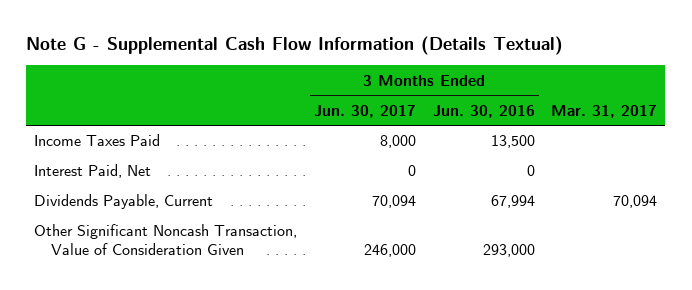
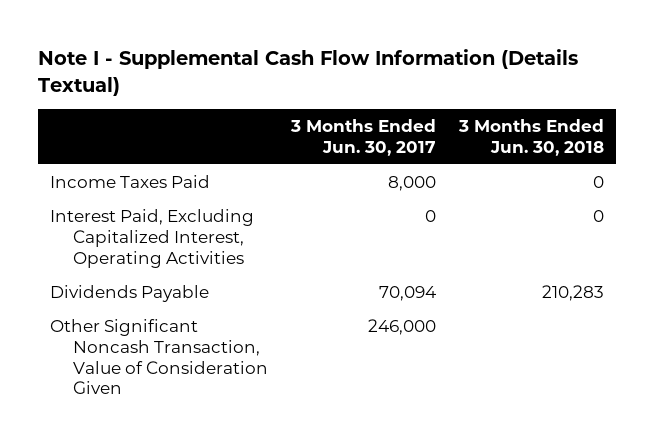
[26,36,564,56] Note G - Supplemental Cash Flow Information (Details Textual) -> [38,49,579,96] Note I - Supplemental Cash Flow Information (Details Textual)
[432,104,535,118] Jun. 30, 2016 -> none
[551,104,658,118] Mar. 31, 2017 -> none
none -> [458,118,605,156] 3 Months Ended Jun. 30, 2018
[34,164,152,179] Interest Paid, Net -> [49,209,254,268] Interest Paid, Excluding Capitalized Interest, Operating Activities
[34,194,214,210] Dividends Payable, Current -> [49,285,209,303] Dividends Payable

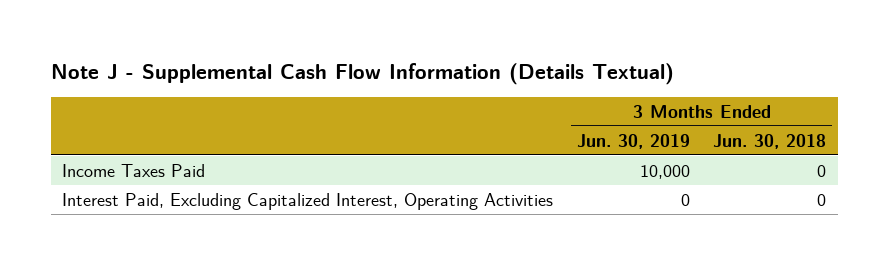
[38,49,579,96] Note I - Supplemental Cash Flow Information (Details Textual) -> [50,62,674,85] Note J - Supplemental Cash Flow Information (Details Textual)
[290,118,437,156] 3 Months Ended Jun. 30, 2017 -> none
none -> [576,133,690,149] Jun. 30, 2019
[49,285,209,303] Dividends Payable -> none
[49,319,269,395] Other Significant Noncash Transaction, Value of Consideration Given -> none

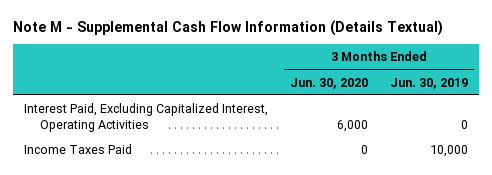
[50,62,674,85] Note J - Supplemental Cash Flow Information (Details Textual) -> [12,19,443,36] Note M - Supplemental Cash Flow Information (Details Textual)
[713,133,827,149] Jun. 30, 2018 -> none
none -> [289,77,368,89] Jun. 30, 2020
[62,163,206,177] Income Taxes Paid -> [23,144,132,155] Income Taxes Paid

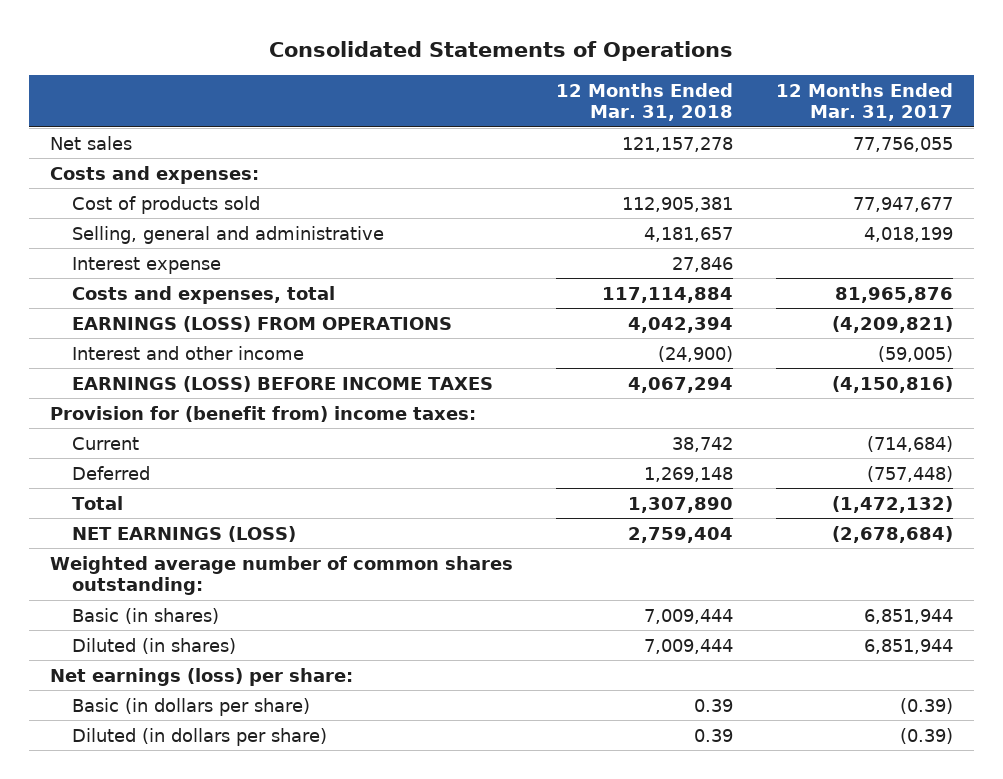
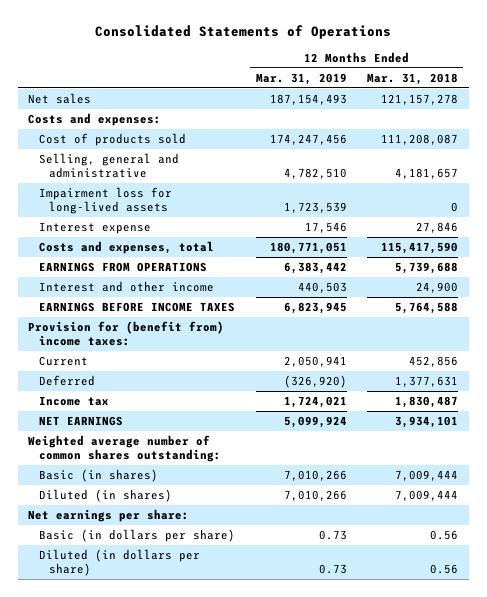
[775,82,953,122] 12 Months Ended Mar. 31, 2017 -> none
none -> [255,72,347,85] Mar. 31, 2019
[621,196,733,212] 112,905,381 -> [381,134,459,146] 111,208,087
none -> [38,187,172,214] Impairment loss for long-lived assets
[601,286,733,303] 117,114,884 -> [381,242,459,255] 115,417,590
[71,315,452,332] EARNINGS (LOSS) FROM OPERATIONS -> [38,262,207,273] EARNINGS FROM OPERATIONS
[627,316,733,333] 4,042,394 -> [395,262,459,275] 5,739,688
[657,345,733,362] (24,900) -> [416,282,459,294] 24,900
[71,375,493,392] EARNINGS (LOSS) BEFORE INCOME TAXES -> [38,302,235,313] EARNINGS BEFORE INCOME TAXES
[627,376,733,393] 4,067,294 -> [395,302,459,315] 5,764,588
[71,495,123,510] Total -> none
[671,436,733,452] 38,742 -> [409,356,459,368] 452,856
[643,466,733,482] 1,269,148 -> [395,376,459,388] 1,377,631
none -> [38,396,109,407] Income tax
[71,525,296,542] NET EARNINGS (LOSS) -> [38,416,123,427] NET EARNINGS
[627,526,733,543] 2,759,404 -> [395,416,459,429] 3,934,101
[49,667,353,686] Net earnings (loss) per share: -> [28,509,190,523] Net earnings per share:
[693,698,733,712] 0.39 -> [430,530,459,541] 0.56
[693,728,733,742] 0.39 -> [430,563,459,574] 0.56

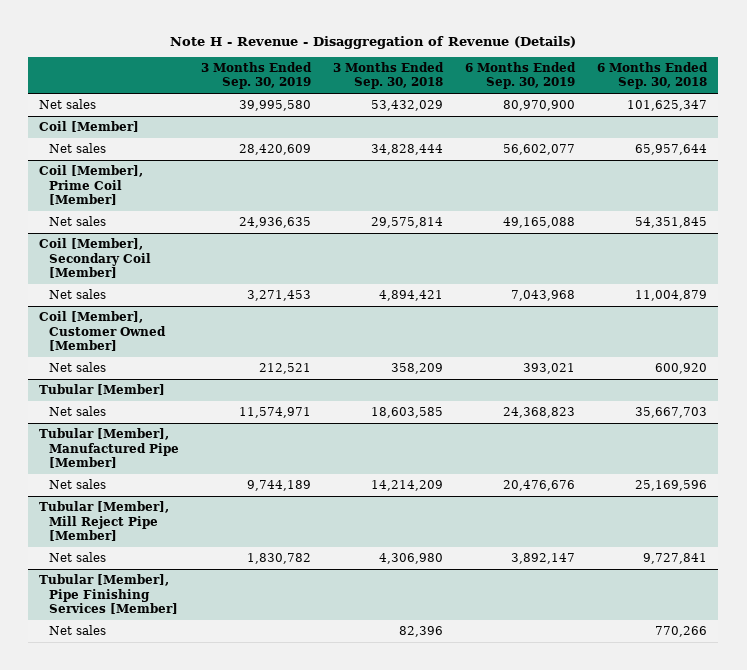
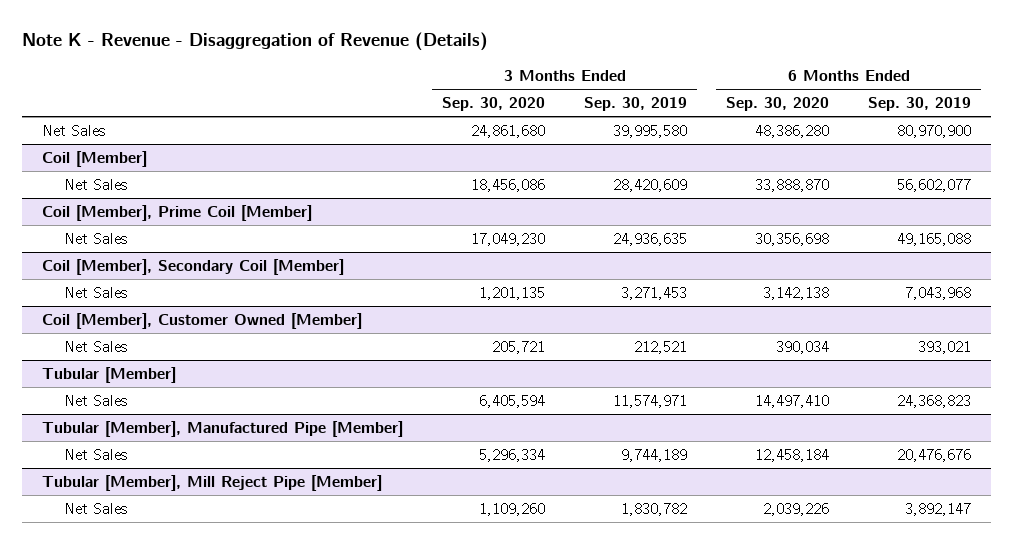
[170,35,577,49] Note H - Revenue - Disaggregation of Revenue (Details) -> [22,32,489,52] Note K - Revenue - Disaggregation of Revenue (Details)
[333,61,445,90] 3 Months Ended Sep. 30, 2018 -> none
[597,61,709,90] 6 Months Ended Sep. 30, 2018 -> none
none -> [442,97,546,112] Sep. 30, 2020
none -> [726,97,830,112] Sep. 30, 2020
[39,98,97,109] Net sales -> [42,124,106,136] Net Sales
[49,142,107,153] Net sales -> [64,178,128,190] Net Sales
[49,215,107,226] Net sales -> [64,232,128,244] Net Sales
[49,288,107,299] Net sales -> [64,286,128,298] Net Sales
[49,361,107,372] Net sales -> [64,340,128,352] Net Sales
[49,405,107,416] Net sales -> [64,394,128,406] Net Sales
[49,478,107,489] Net sales -> [64,448,128,460] Net Sales
[39,573,179,615] Tubular [Member], Pipe Finishing Services [Member] -> none
[49,624,107,635] Net sales -> none
[49,551,107,562] Net sales -> [64,502,128,514] Net Sales

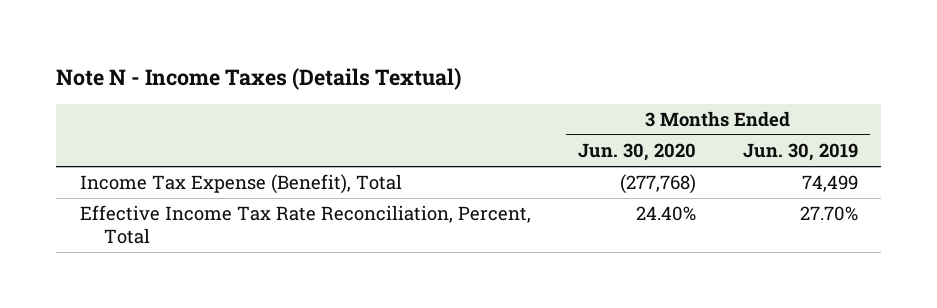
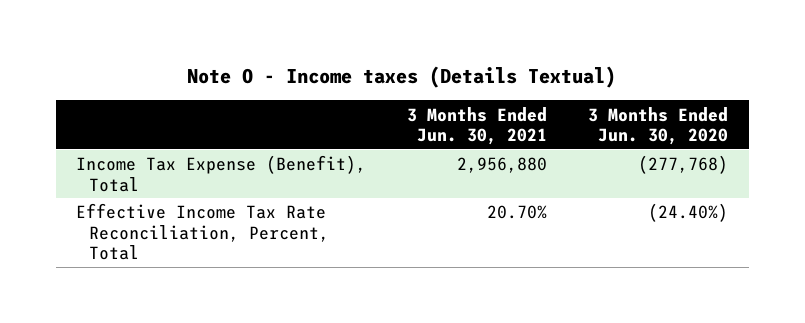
[56,68,462,91] Note N - Income Taxes (Details Textual) -> [187,65,617,88] Note O - Income taxes (Details Textual)
[742,143,858,162] Jun. 30, 2019 -> none
none -> [407,106,548,146] 3 Months Ended Jun. 30, 2021
[635,206,696,222] 24.40% -> [648,203,729,223] (24.40%)

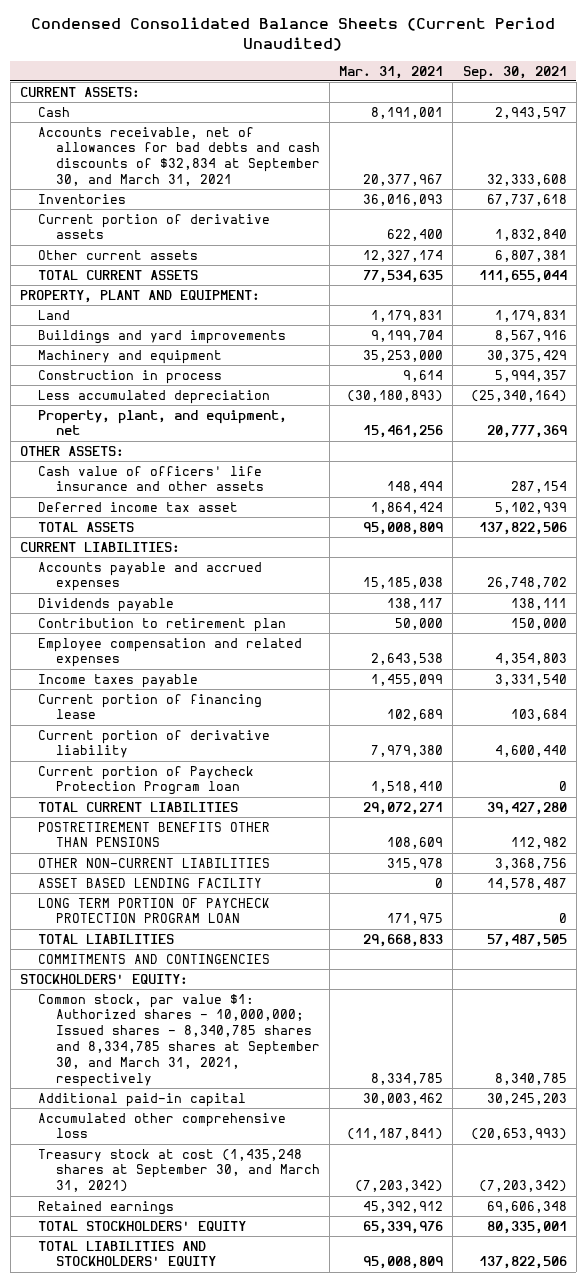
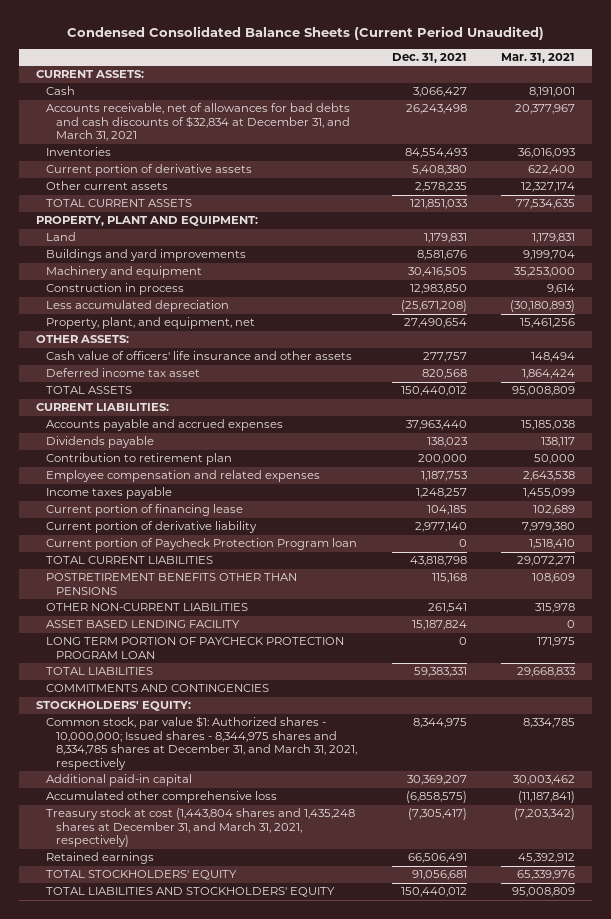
[462,65,567,80] Sep. 30, 2021 -> none
none -> [391,52,467,63] Dec. 31, 2021
[37,126,320,187] Accounts receivable, net of allowances for bad debts and cash discounts of $32,834 at September 30, and March 31, 2021 -> [46,103,351,142] Accounts receivable, net of allowances for bad debts and cash discounts of $32,834 at December 31, and March 31, 2021
[37,993,320,1087] Common stock, par value $1: Authorized shares - 10,000,000; Issued shares - 8,340,785 shares and 8,334,785 shares at September 30, and March 31, 2021, respectively -> [46,716,357,770] Common stock, par value $1: Authorized shares - 10,000,000; Issued shares - 8,344,975 shares and 8,334,785 shares at December 31, and March 31, 2021, respectively
[37,1148,320,1193] Treasury stock at cost (1,435,248 shares at September 30, and March 31, 2021) -> [46,808,356,848] Treasury stock at cost (1,443,804 shares and 1,435,248 shares at December 31, and March 31, 2021, respectively)

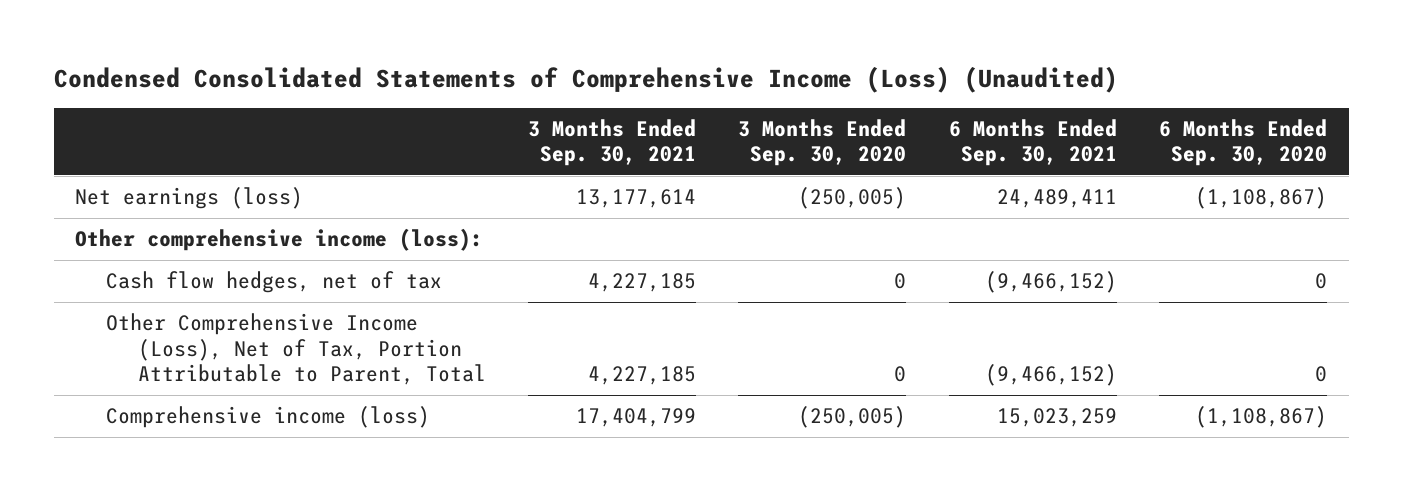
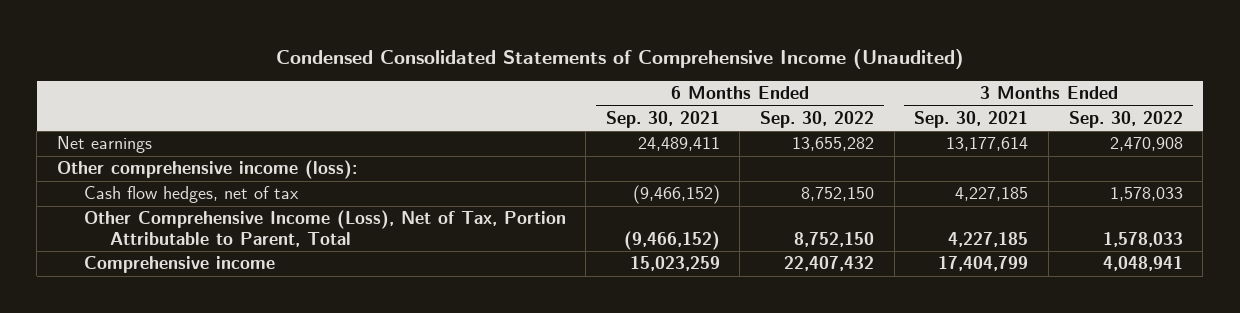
[53,65,1118,93] Condensed Consolidated Statements of Comprehensive Income (Loss) (Unaudited) -> [275,48,964,69] Condensed Consolidated Statements of Comprehensive Income (Unaudited)
[738,119,907,167] 3 Months Ended Sep. 30, 2020 -> none
[1159,119,1328,167] 6 Months Ended Sep. 30, 2020 -> none
none -> [760,111,875,129] Sep. 30, 2022
none -> [1068,111,1183,129] Sep. 30, 2022
[75,187,304,210] Net earnings (loss) -> [57,136,153,154] Net earnings
[106,406,431,429] Comprehensive income (loss) -> [83,256,275,274] Comprehensive income

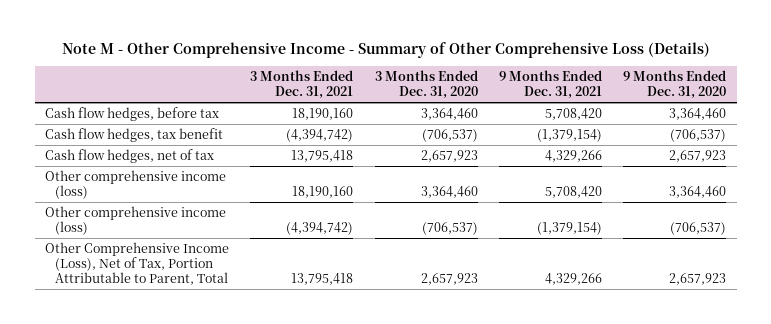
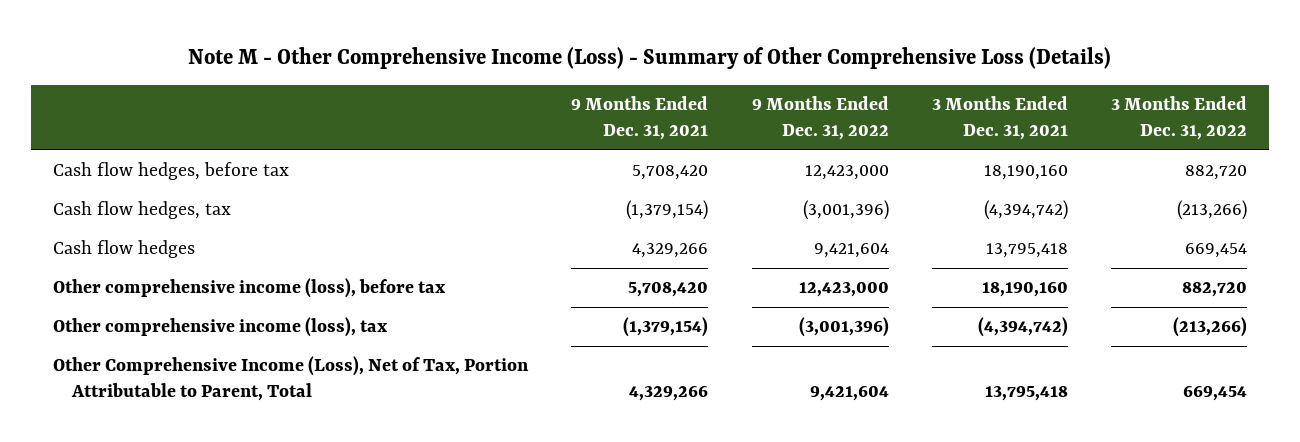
[61,41,710,58] Note M - Other Comprehensive Income - Summary of Other Comprehensive Loss (Details) -> [188,46,1112,69] Note M - Other Comprehensive Income (Loss) - Summary of Other Comprehensive Loss (Details)
[374,70,478,100] 3 Months Ended Dec. 31, 2020 -> none
[623,70,727,100] 9 Months Ended Dec. 31, 2020 -> none
none -> [751,96,889,141] 9 Months Ended Dec. 31, 2022
none -> [1111,96,1248,141] 3 Months Ended Dec. 31, 2022
[45,127,224,142] Cash flow hedges, tax benefit -> [52,201,231,220] Cash flow hedges, tax
[45,148,215,163] Cash flow hedges, net of tax -> [52,240,195,259] Cash flow hedges
[45,169,227,200] Other comprehensive income (loss) -> [52,278,446,299] Other comprehensive income (loss), before tax
[45,205,227,236] Other comprehensive income (loss) -> [52,317,388,338] Other comprehensive income (loss), tax

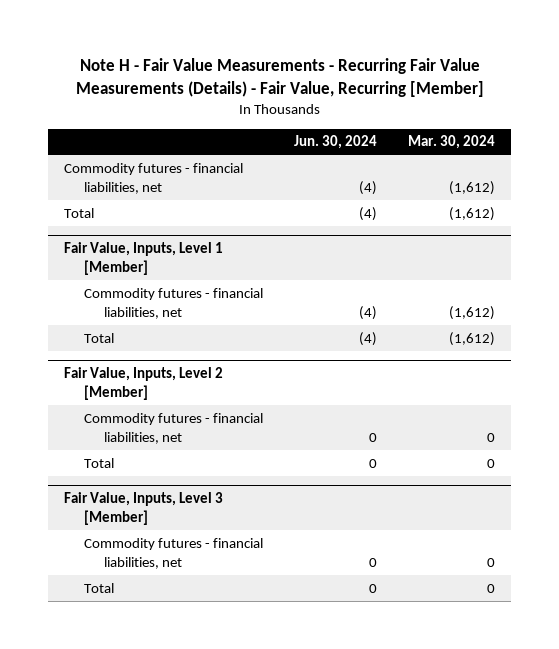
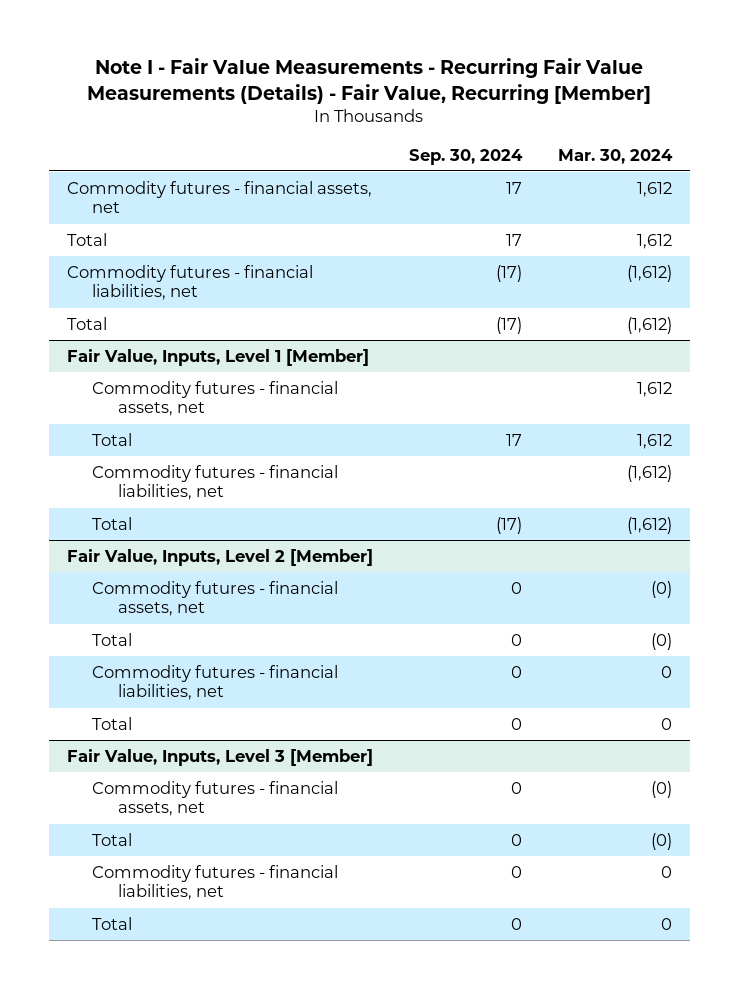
[75,58,484,98] Note H - Fair Value Measurements - Recurring Fair Value Measurements (Details) - Fair Value, Recurring [Member] -> [87,58,652,104] Note I - Fair Value Measurements - Recurring Fair Value Measurements (Details) - Fair Value, Recurring [Member]
[294,135,378,150] Jun. 30, 2024 -> none
none -> [408,148,523,165] Sep. 30, 2024
none -> [66,180,372,214] Commodity futures - financial assets, net
none -> [66,232,107,246] Total
none -> [92,380,339,417] Commodity futures - financial assets, net
none -> [92,432,133,446] Total
none -> [92,580,339,617] Commodity futures - financial assets, net
none -> [92,632,133,646] Total
none -> [92,780,339,817] Commodity futures - financial assets, net
none -> [92,832,133,846] Total

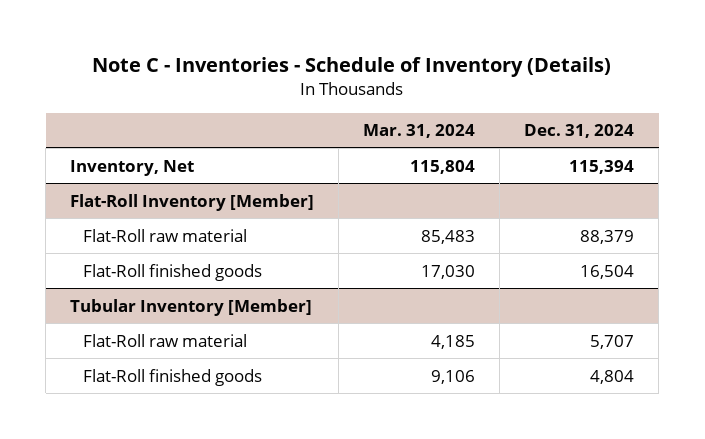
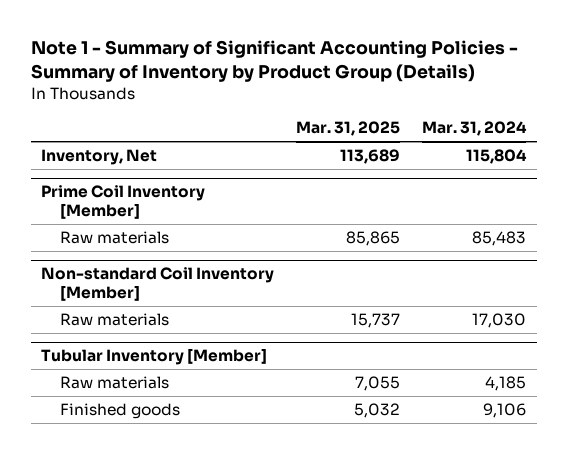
[92,57,612,78] Note C - Inventories - Schedule of Inventory (Details) -> [30,40,518,83] Note 1 - Summary of Significant Accounting Policies - Summary of Inventory by Product Group (Details)
[524,124,635,139] Dec. 31, 2024 -> none
none -> [296,121,401,137] Mar. 31, 2025
[70,193,315,211] Flat-Roll Inventory [Member] -> none
none -> [41,185,206,219] Prime Coil Inventory [Member]
[82,228,247,242] Flat-Roll raw material -> [59,231,169,245] Raw materials
none -> [41,267,275,301] Non-standard Coil Inventory [Member]
[82,263,262,281] Flat-Roll finished goods -> [59,313,169,327] Raw materials
[82,333,247,347] Flat-Roll raw material -> [59,376,169,390] Raw materials
[82,368,262,386] Flat-Roll finished goods -> [59,403,180,420] Finished goods

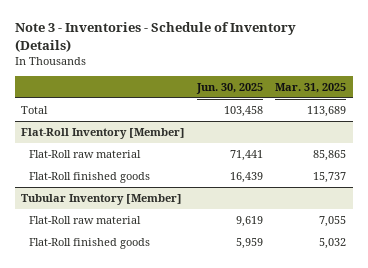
[30,40,518,83] Note 1 - Summary of Significant Accounting Policies - Summary of Inventory by Product Group (Details) -> [14,22,296,52] Note 3 - Inventories - Schedule of Inventory (Details)
[422,121,528,137] Mar. 31, 2024 -> none
none -> [196,82,264,94] Jun. 30, 2025
[41,185,206,219] Prime Coil Inventory [Member] -> none
[41,267,275,301] Non-standard Coil Inventory [Member] -> none
[41,149,158,166] Inventory, Net -> [21,105,49,114] Total
none -> [21,127,186,139] Flat-Roll Inventory [Member]
[59,231,169,245] Raw materials -> [29,149,142,158] Flat-Roll raw material
[59,313,169,327] Raw materials -> [29,171,151,183] Flat-Roll finished goods
[59,376,169,390] Raw materials -> [29,215,142,224] Flat-Roll raw material
[59,403,180,420] Finished goods -> [29,237,151,249] Flat-Roll finished goods

